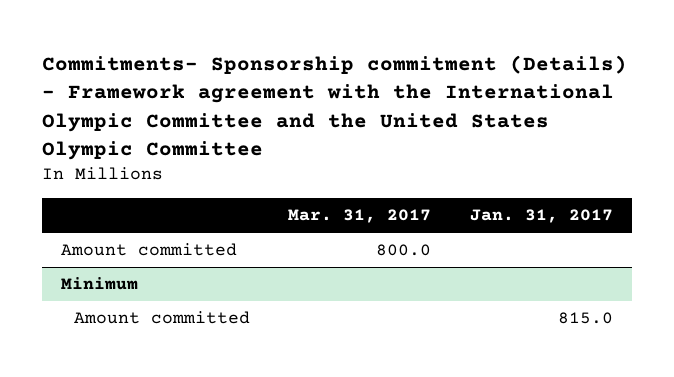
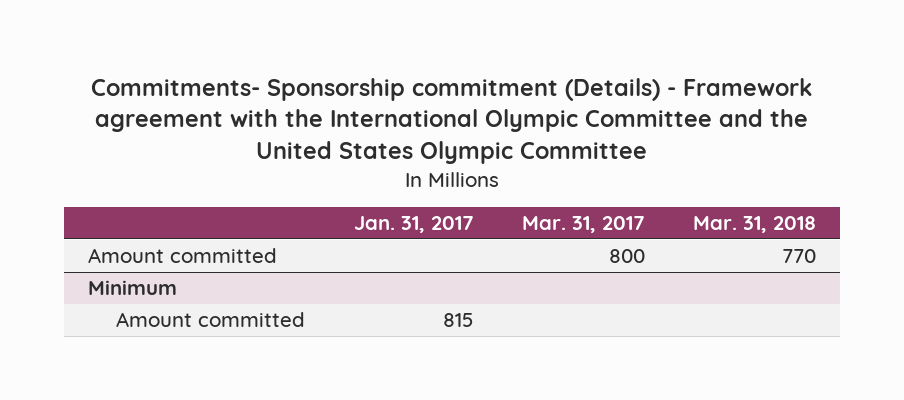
none -> [693,216,817,234] Mar. 31, 2018
[376,244,432,257] 800.0 -> [608,249,645,264] 800
[558,312,614,325] 815.0 -> [442,313,474,328] 815

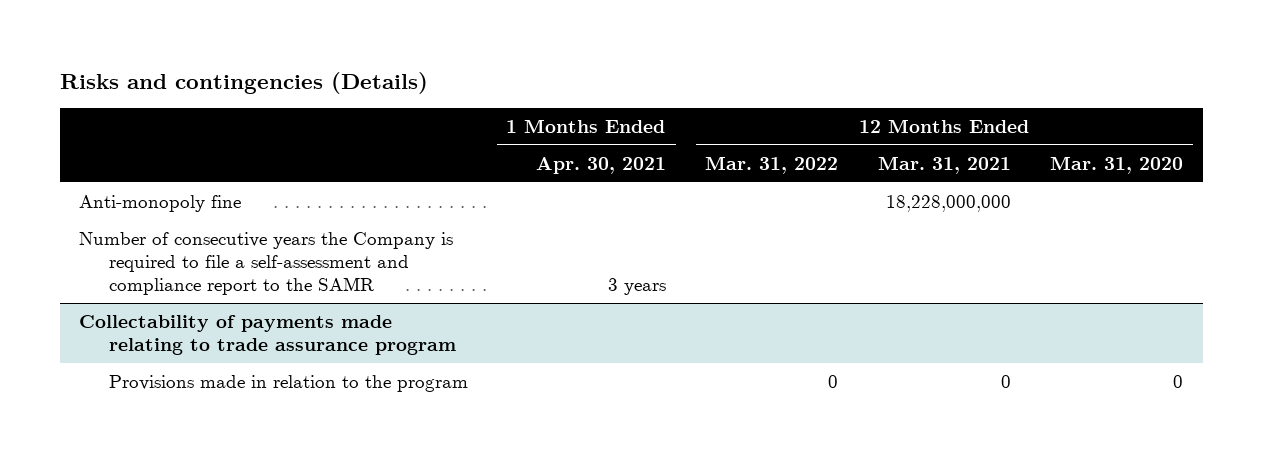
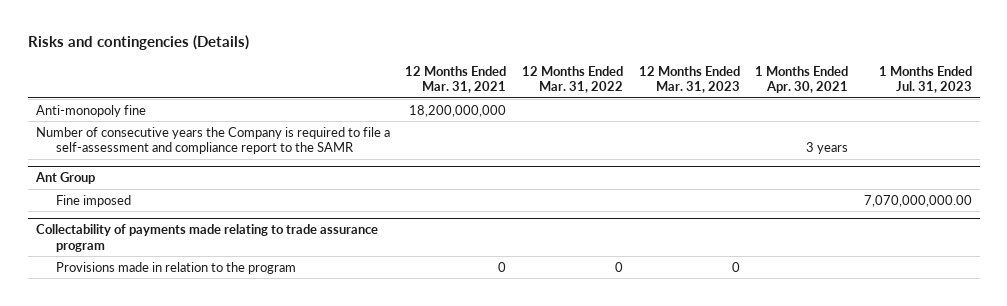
[1050,155,1184,174] Mar. 31, 2020 -> none
none -> [638,65,740,94] 12 Months Ended Mar. 31, 2023
none -> [878,65,972,94] 1 Months Ended Jul. 31, 2023
[885,194,1011,212] 18,228,000,000 -> [409,104,507,117] 18,200,000,000
none -> [34,172,95,185] Ant Group
none -> [55,194,131,207] Fine imposed

